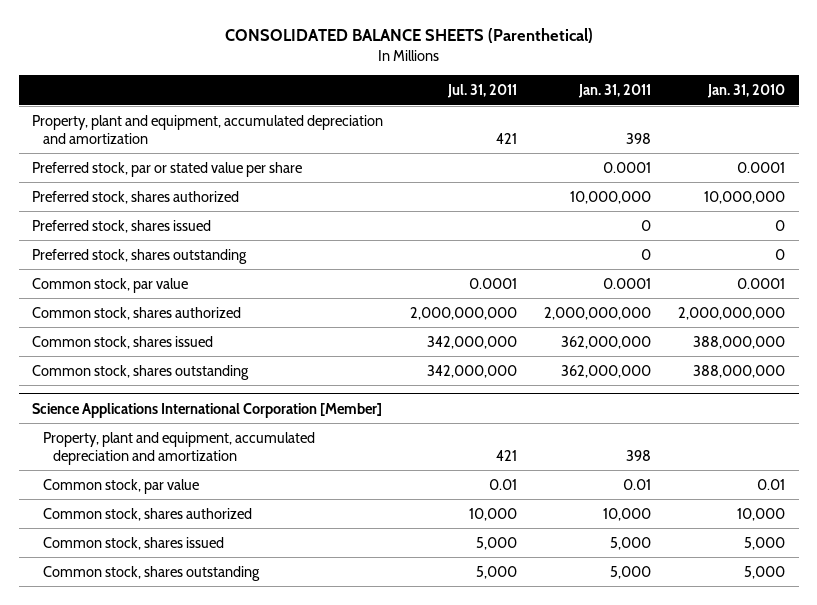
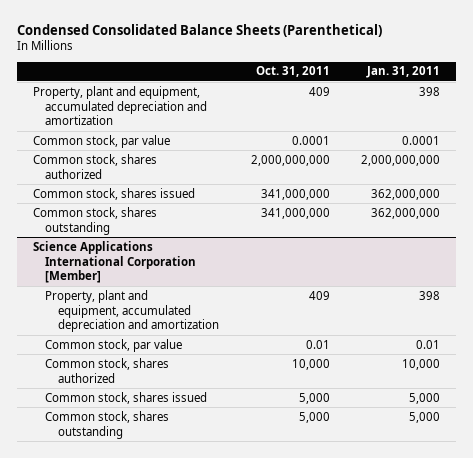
[224,28,593,44] CONSOLIDATED BALANCE SHEETS (Parenthetical) -> [16,23,382,37] Condensed Consolidated Balance Sheets (Parenthetical)
[447,84,518,99] Jul. 31, 2011 -> none
[707,84,786,99] Jan. 31, 2010 -> none
none -> [255,66,330,78] Oct. 31, 2011
[32,161,303,177] Preferred stock, par or stated value per share -> none
[32,190,240,204] Preferred stock, shares authorized -> none
[32,219,212,233] Preferred stock, shares issued -> none
[32,248,248,264] Preferred stock, shares outstanding -> none

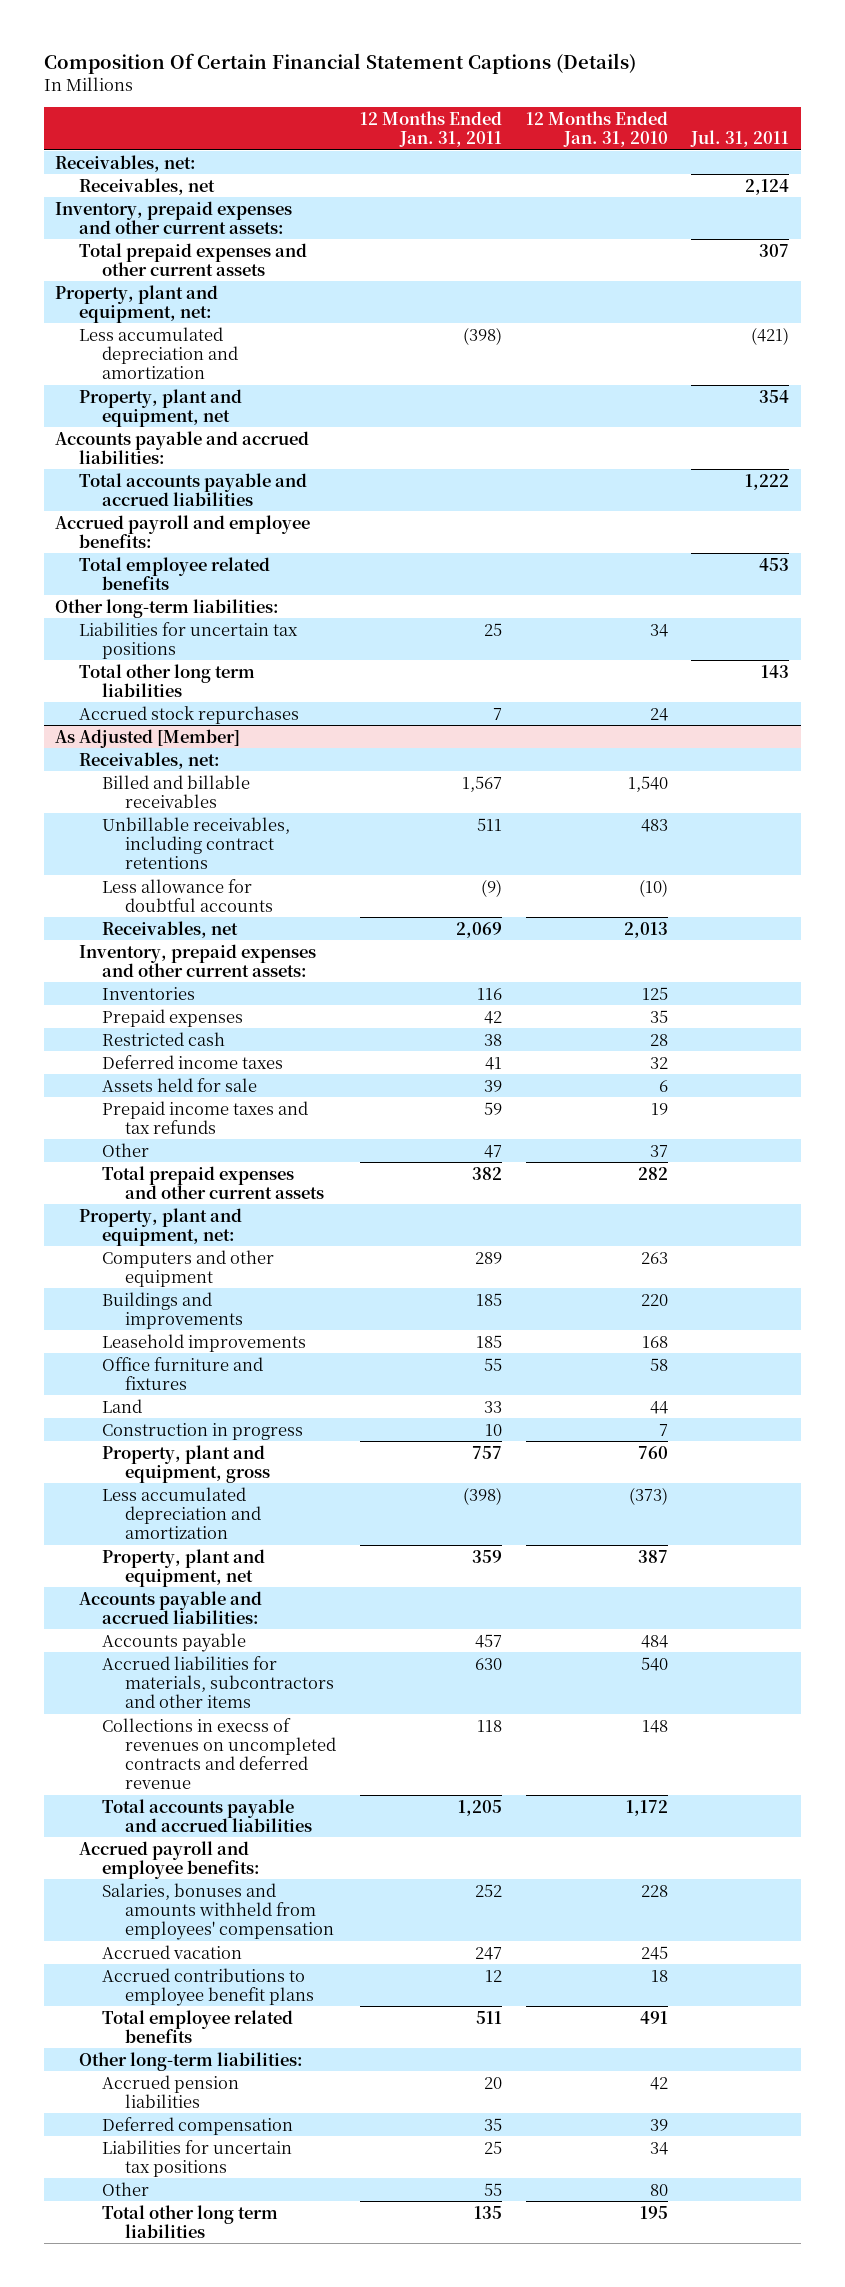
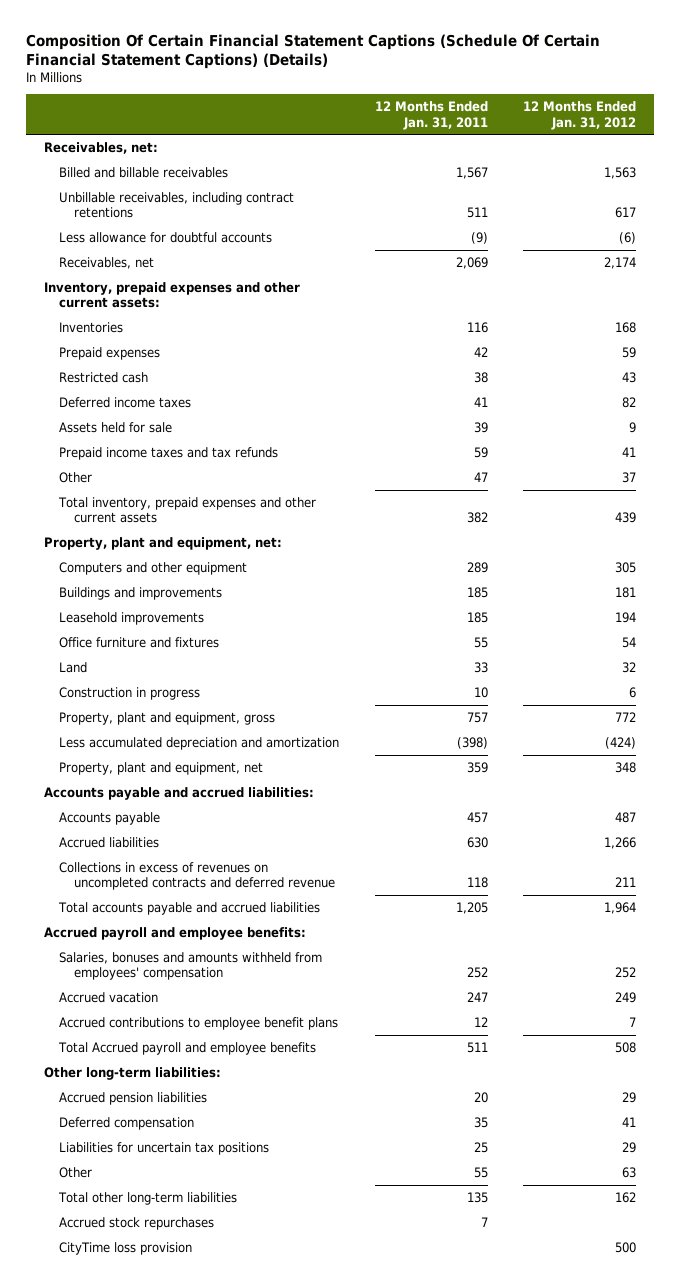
[43,52,636,74] Composition Of Certain Financial Statement Captions (Details) -> [26,33,601,70] Composition Of Certain Financial Statement Captions (Schedule Of Certain Financial Statement Captions) (Details)
[525,110,668,147] 12 Months Ended Jan. 31, 2010 -> none
[690,129,790,147] Jul. 31, 2011 -> none
none -> [523,101,637,130] 12 Months Ended Jan. 31, 2012
[78,177,215,195] Receivables, net -> none
[55,200,293,234] Inventory, prepaid expenses and other current assets: -> none
[78,242,307,276] Total prepaid expenses and other current assets -> none
[55,284,219,323] Property, plant and equipment, net: -> none
[78,326,239,380] Less accumulated depreciation and amortization -> none
[78,388,242,427] Property, plant and equipment, net -> none
[55,430,310,464] Accounts payable and accrued liabilities: -> none
[78,472,307,506] Total accounts payable and accrued liabilities -> none
[55,514,311,548] Accrued payroll and employee benefits: -> none
[78,556,270,590] Total employee related benefits -> none
[55,598,280,618] Other long-term liabilities: -> none
[78,621,298,659] Liabilities for uncertain tax positions -> none
[78,663,255,697] Total other long term liabilities -> none
[55,728,241,748] As Adjusted [Member] -> none
[78,751,220,769] Receivables, net: -> none
[102,1165,325,1199] Total prepaid expenses and other current assets -> [58,496,317,524] Total inventory, prepaid expenses and other current assets
[102,1655,335,1709] Accrued liabilities for materials, subcontractors and other items -> [59,836,160,848] Accrued liabilities
[102,1717,337,1790] Collections in execss of revenues on uncompleted contracts and deferred revenue -> [59,861,336,891] Collections in excess of revenues on uncompleted contracts and deferred revenue
[102,2009,294,2043] Total employee related benefits -> [58,1041,317,1055] Total Accrued payroll and employee benefits
[102,2204,279,2238] Total other long term liabilities -> [58,1191,238,1205] Total other long-term liabilities
[78,705,299,724] Accrued stock repurchases -> [59,1216,215,1230] Accrued stock repurchases
none -> [59,1241,193,1255] CityTime loss provision

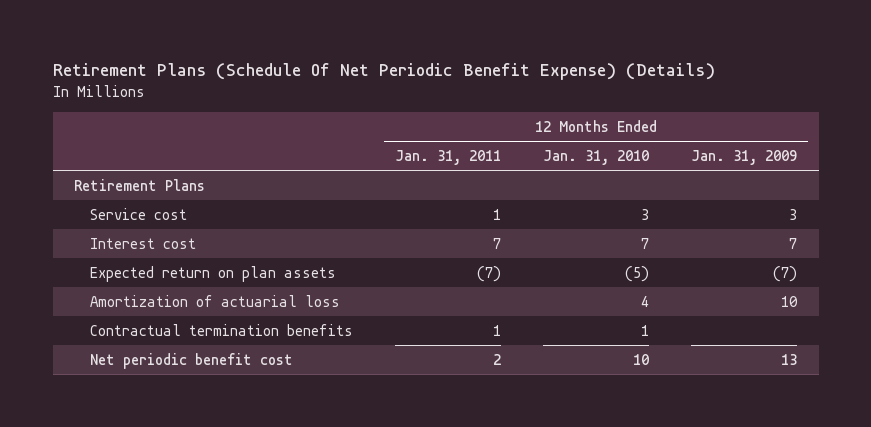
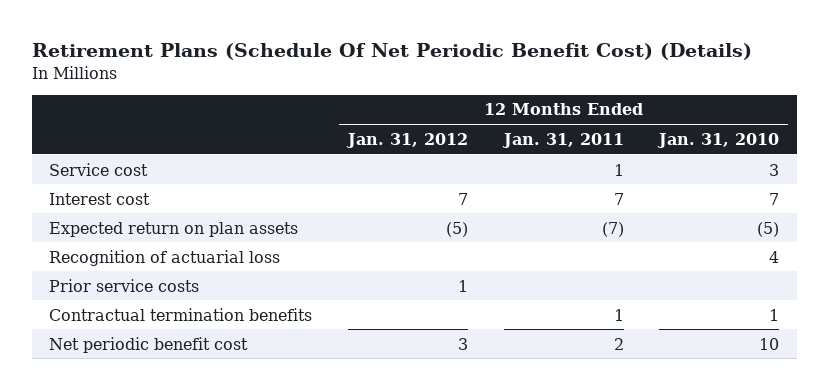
[52,63,715,81] Retirement Plans (Schedule Of Net Periodic Benefit Expense) (Details) -> [31,42,752,60] Retirement Plans (Schedule Of Net Periodic Benefit Cost) (Details)
[691,150,798,166] Jan. 31, 2009 -> none
none -> [345,132,468,148] Jan. 31, 2012
[73,178,205,191] Retirement Plans -> none
[89,294,340,307] Amortization of actuarial loss -> [49,249,281,266] Recognition of actuarial loss
none -> [49,278,200,292] Prior service costs

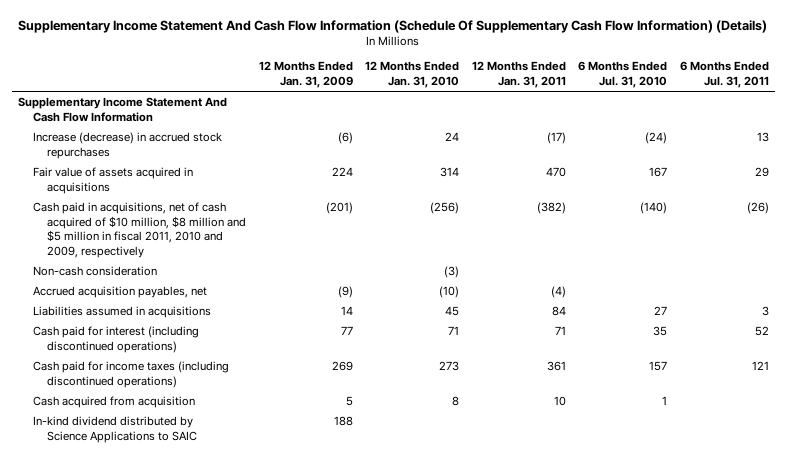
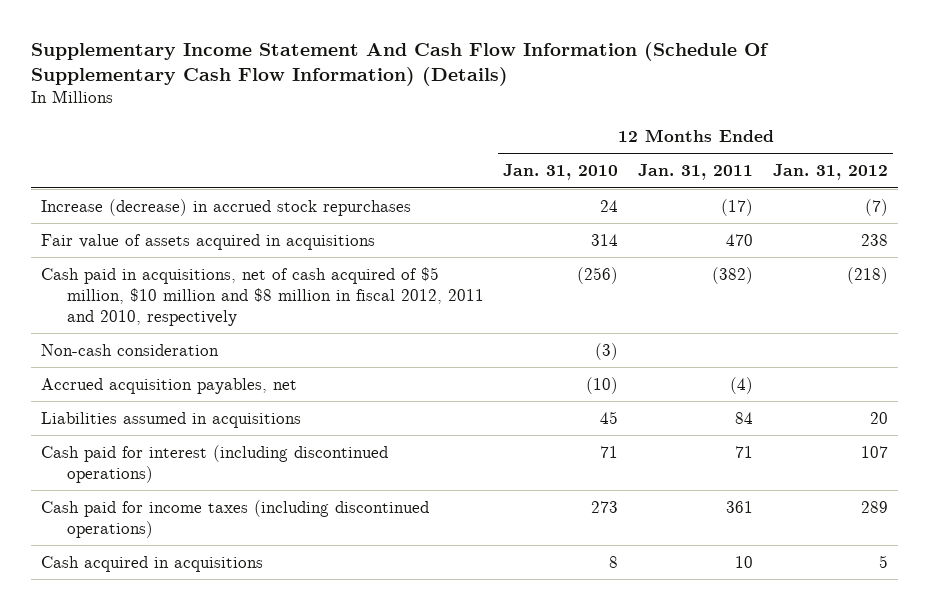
[258,61,353,88] 12 Months Ended Jan. 31, 2009 -> none
[578,61,668,88] 6 Months Ended Jul. 31, 2010 -> none
[679,61,769,88] 6 Months Ended Jul. 31, 2011 -> none
none -> [772,164,888,181] Jan. 31, 2012
[18,97,228,122] Supplementary Income Statement And Cash Flow Information -> none
[32,202,247,258] Cash paid in acquisitions, net of cash acquired of $10 million, $8 million and $5 million in fiscal 2011, 2010 and 2009, respectively -> [40,266,484,326] Cash paid in acquisitions, net of cash acquired of $5 million, $10 million and $8 million in fiscal 2012, 2011 and 2010, respectively
[32,416,198,443] In-kind dividend distributed by Science Applications to SAIC -> none
[32,396,195,409] Cash acquired from acquisition -> [40,555,263,572] Cash acquired in acquisitions

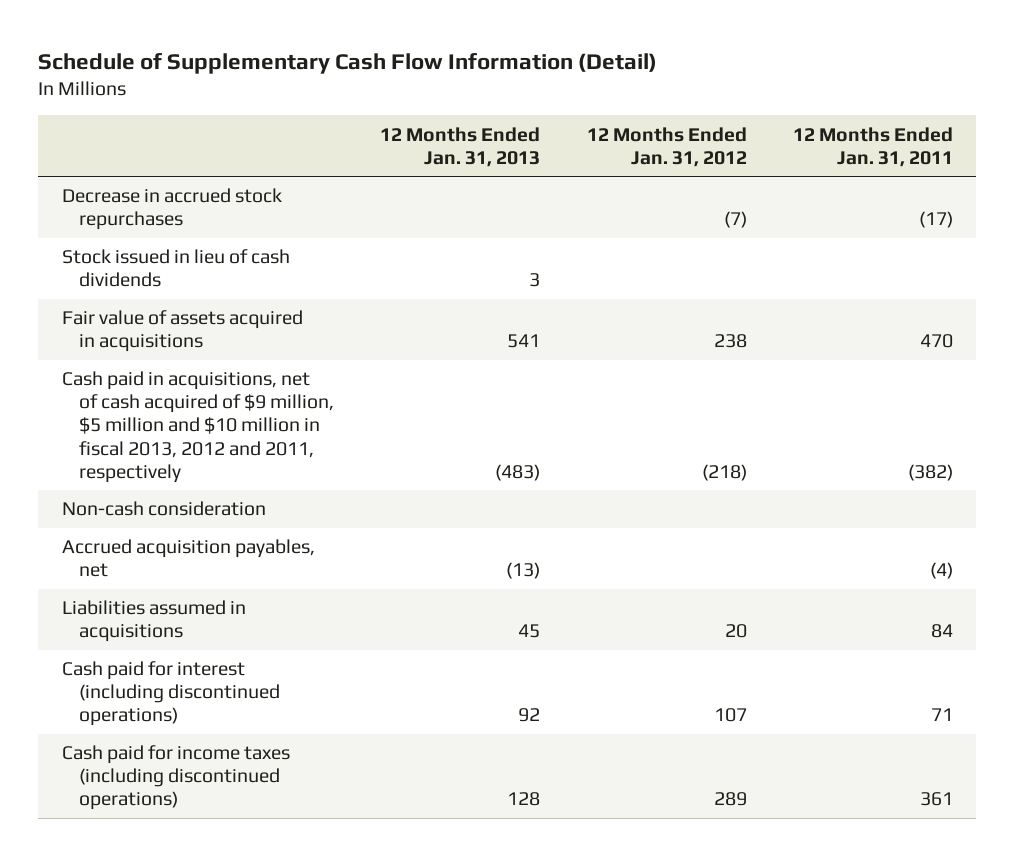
[30,42,769,87] Supplementary Income Statement And Cash Flow Information (Schedule Of Supplementary Cash Flow Information) (Details) -> [38,52,658,74] Schedule of Supplementary Cash Flow Information (Detail)
[503,164,619,181] Jan. 31, 2010 -> none
none -> [380,126,541,167] 12 Months Ended Jan. 31, 2013
[40,198,411,216] Increase (decrease) in accrued stock repurchases -> [61,188,282,231] Decrease in accrued stock repurchases
none -> [61,249,290,288] Stock issued in lieu of cash dividends
[40,266,484,326] Cash paid in acquisitions, net of cash acquired of $5 million, $10 million and $8 million in fiscal 2012, 2011 and 2010, respectively -> [61,371,334,483] Cash paid in acquisitions, net of cash acquired of $9 million, $5 million and $10 million in fiscal 2013, 2012 and 2011, respectively
[40,555,263,572] Cash acquired in acquisitions -> none

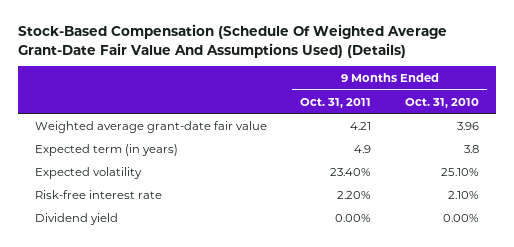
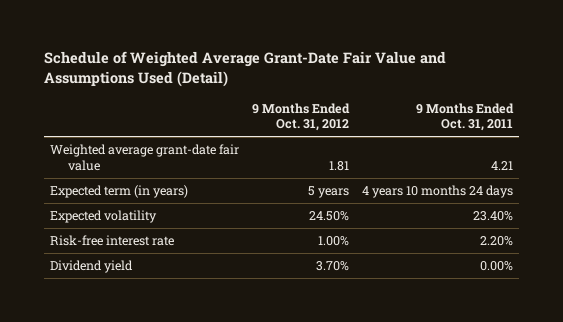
[18,24,448,58] Stock-Based Compensation (Schedule Of Weighted Average Grant-Date Fair Value And Assumptions Used) (Details) -> [43,51,446,87] Schedule of Weighted Average Grant-Date Fair Value and Assumptions Used (Detail)
[404,97,479,108] Oct. 31, 2010 -> none
none -> [251,102,350,132] 9 Months Ended Oct. 31, 2012
[354,144,372,153] 4.9 -> [361,185,513,199] 4 years 10 months 24 days

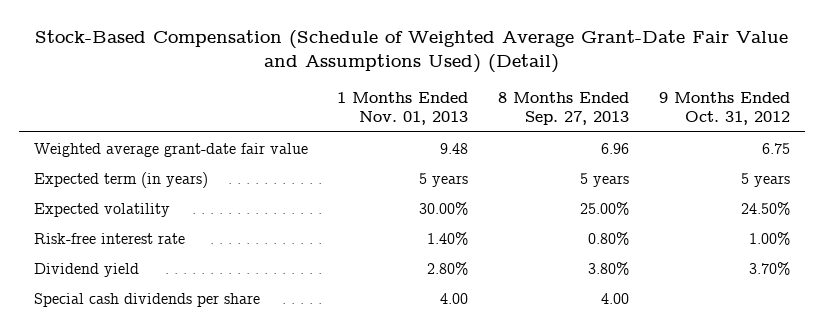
[43,51,446,87] Schedule of Weighted Average Grant-Date Fair Value and Assumptions Used (Detail) -> [34,29,788,73] Stock-Based Compensation (Schedule of Weighted Average Grant-Date Fair Value and Assumptions Used) (Detail)
[415,102,514,132] 9 Months Ended Oct. 31, 2011 -> none
none -> [337,91,469,125] 1 Months Ended Nov. 01, 2013
none -> [498,91,630,125] 8 Months Ended Sep. 27, 2013
[328,160,349,171] 1.81 -> [762,142,791,154] 6.75
none -> [33,292,260,307] Special cash dividends per share

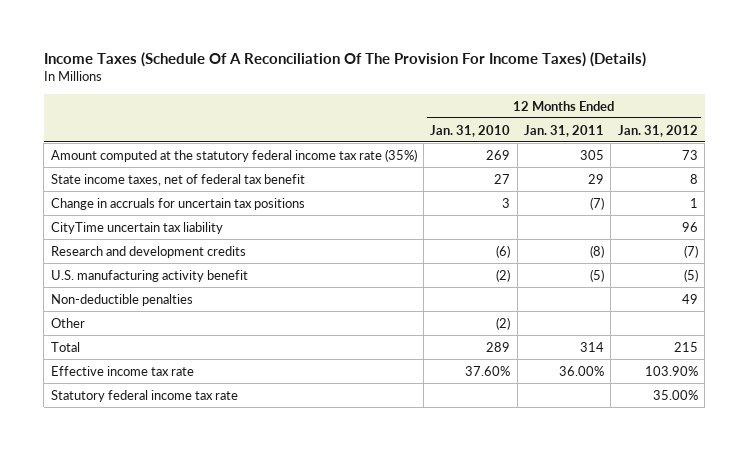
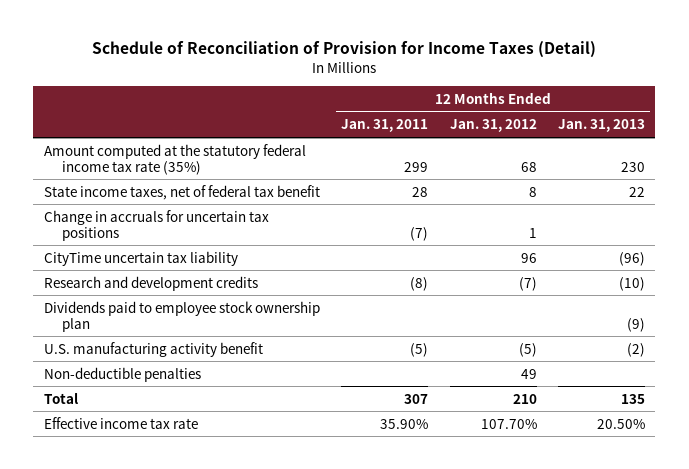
[43,51,646,67] Income Taxes (Schedule Of A Reconciliation Of The Provision For Income Taxes) (Details) -> [92,41,597,59] Schedule of Reconciliation of Provision for Income Taxes (Detail)
[430,124,511,137] Jan. 31, 2010 -> none
none -> [557,119,645,133] Jan. 31, 2013
[580,149,605,160] 305 -> [404,161,429,172] 299
[681,149,698,160] 73 -> [520,161,537,172] 68
[588,173,605,184] 29 -> [412,186,429,197] 28
none -> [44,300,321,332] Dividends paid to employee stock ownership plan
[50,317,85,328] Other -> none
[50,389,238,402] Statutory federal income tax rate -> none
[580,341,605,352] 314 -> [404,393,429,404] 307
[673,341,698,352] 215 -> [512,393,537,404] 210
[559,365,605,376] 36.00% -> [380,418,429,429] 35.90%
[644,365,698,376] 103.90% -> [480,418,537,429] 107.70%

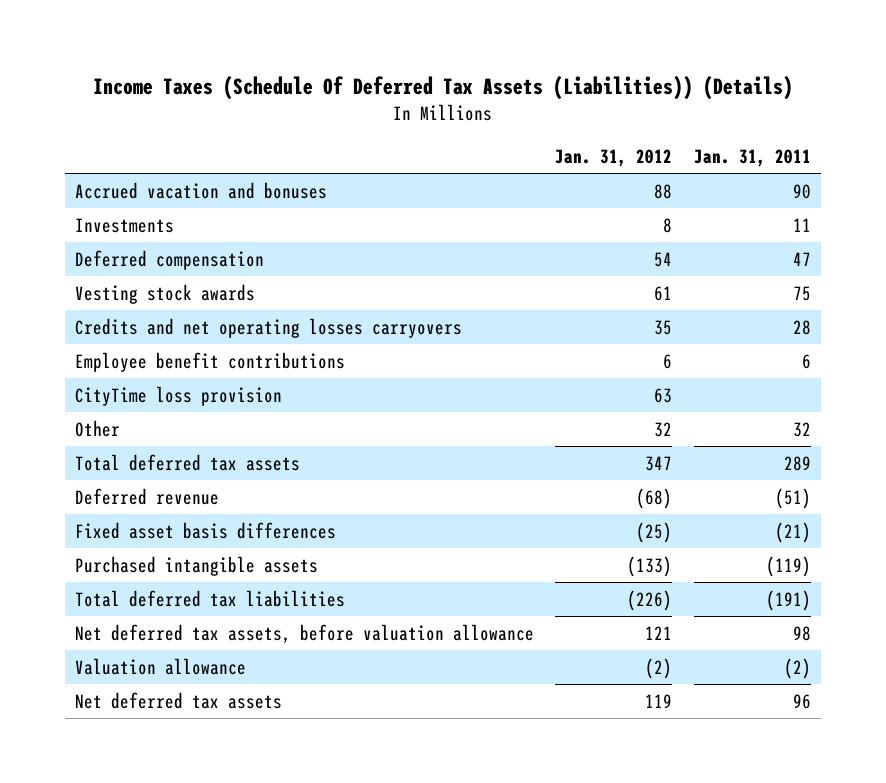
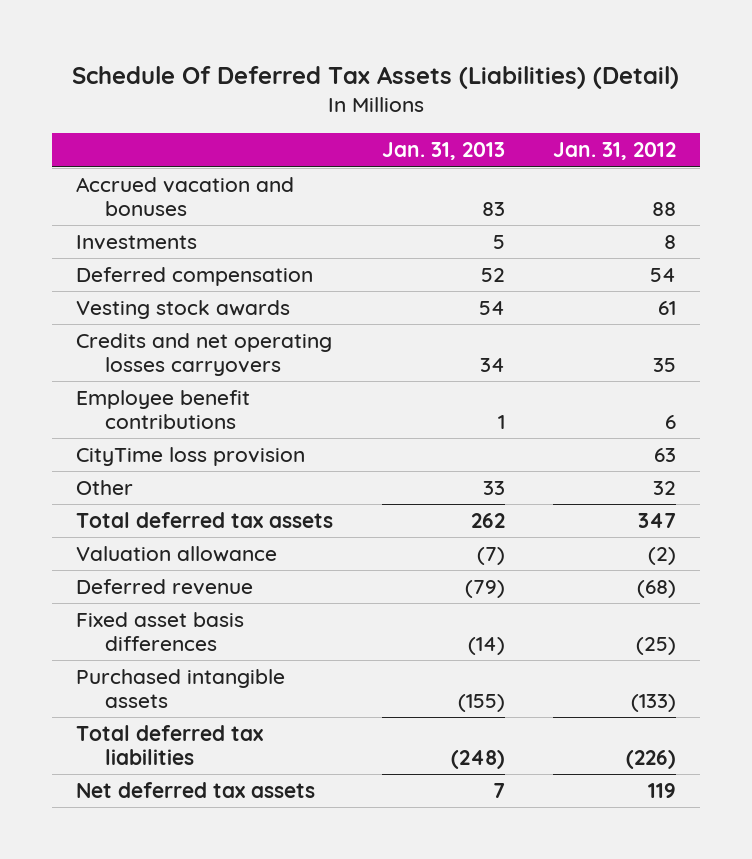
[92,76,793,101] Income Taxes (Schedule Of Deferred Tax Assets (Liabilities)) (Details) -> [72,66,680,90] Schedule Of Deferred Tax Assets (Liabilities) (Detail)
[693,148,811,167] Jan. 31, 2011 -> none
none -> [381,142,505,161] Jan. 31, 2013
[75,657,247,675] Valuation allowance -> [76,546,278,563] Valuation allowance
[75,623,535,644] Net deferred tax assets, before valuation allowance -> none

